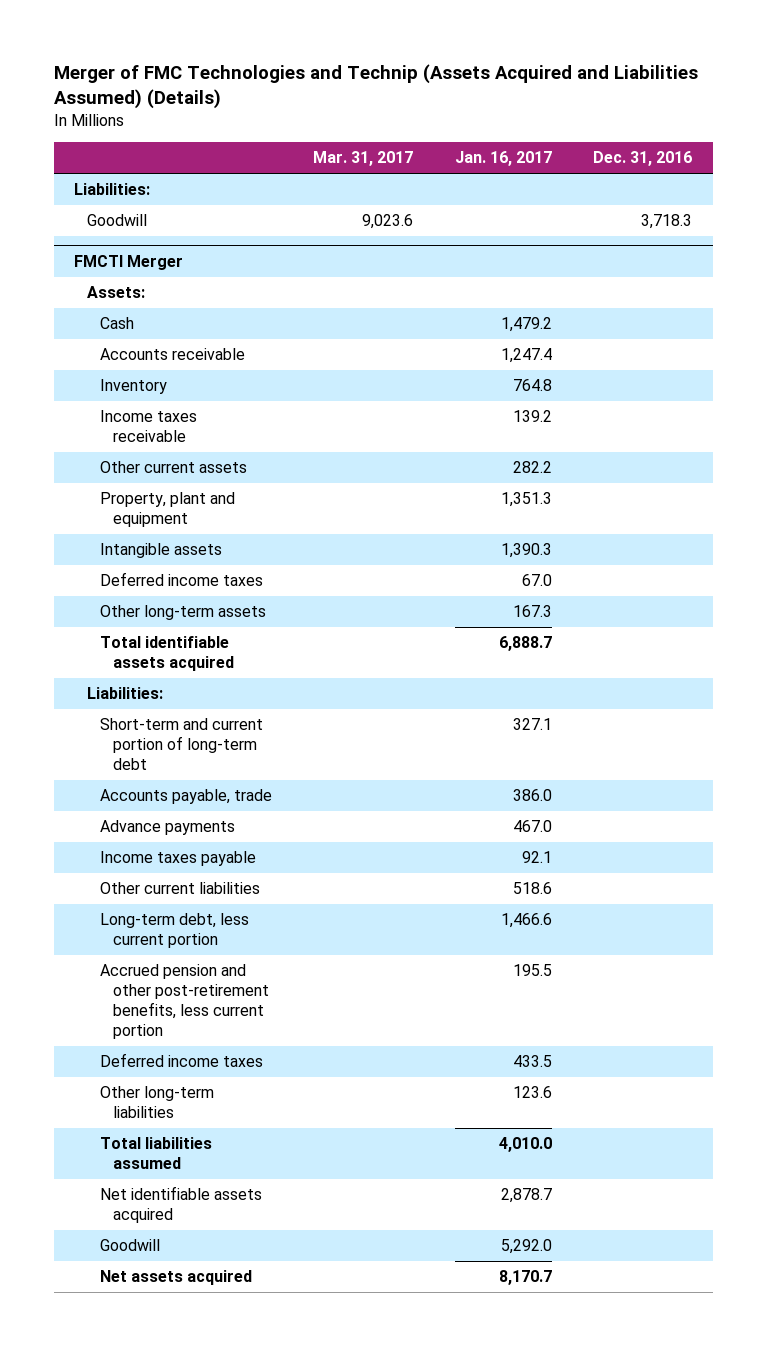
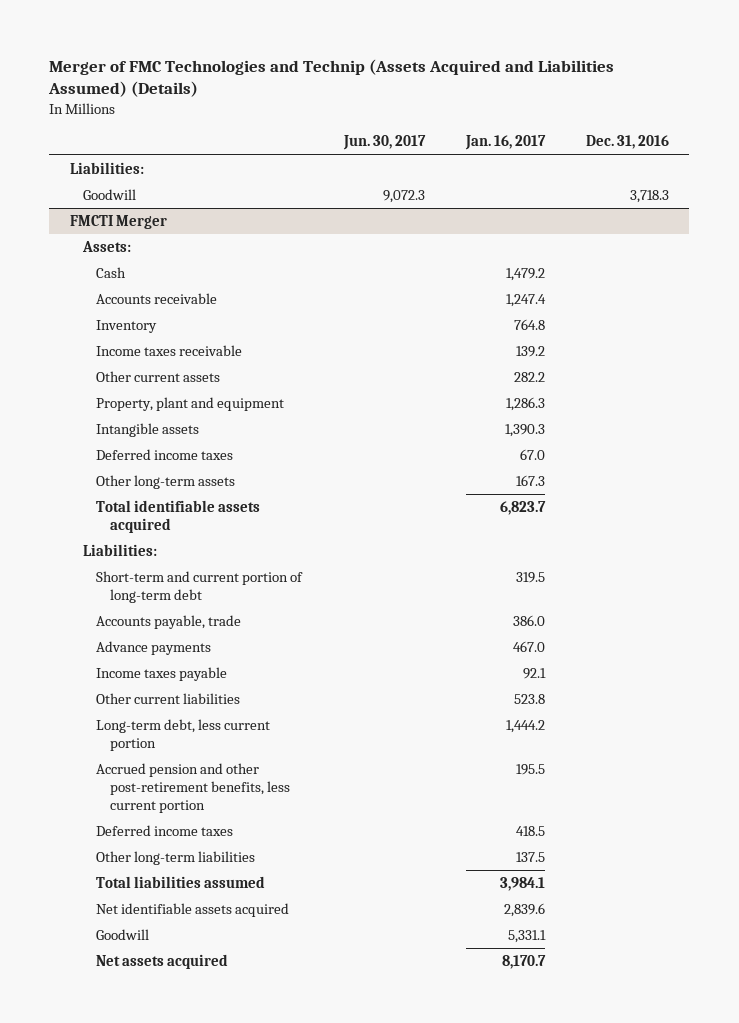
[313,151,414,167] Mar. 31, 2017 -> none
none -> [342,135,426,151] Jun. 30, 2017
[500,492,552,508] 1,351.3 -> [505,397,545,412] 1,286.3
[498,636,552,652] 6,888.7 -> [499,501,546,516] 6,823.7
[512,718,552,731] 327.1 -> [515,572,545,584] 319.5
[512,882,552,895] 518.6 -> [513,694,545,705] 523.8
[500,913,552,929] 1,466.6 -> [505,720,545,734] 1,444.2
[512,1055,552,1068] 433.5 -> [515,826,545,837] 418.5
[512,1086,552,1099] 123.6 -> [515,852,545,863] 137.5
[498,1137,552,1153] 4,010.0 -> [499,877,545,892] 3,984.1
[500,1188,552,1204] 2,878.7 -> [503,903,545,918] 2,839.6
[500,1239,552,1255] 5,292.0 -> [507,930,546,944] 5,331.1

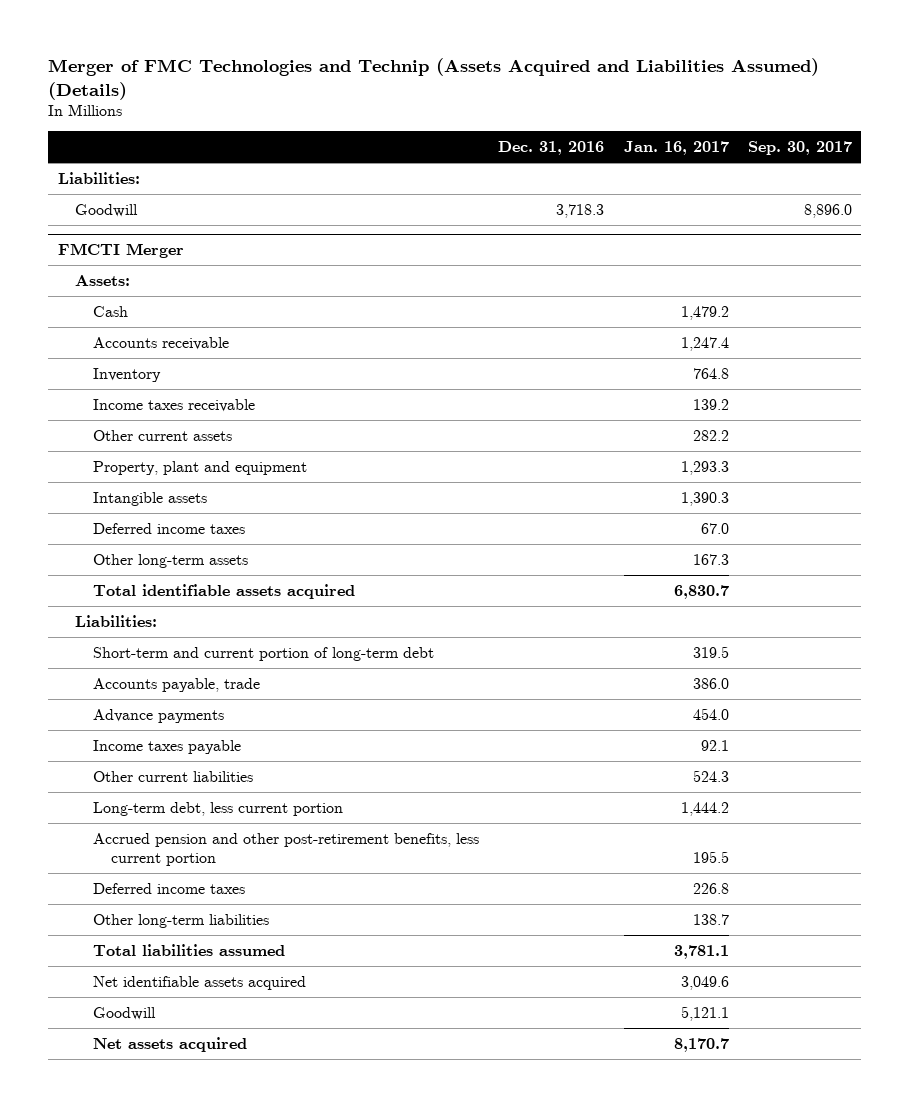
[342,135,426,151] Jun. 30, 2017 -> none
none -> [747,141,852,156] Sep. 30, 2017
[505,397,545,412] 1,286.3 -> [680,460,729,475] 1,293.3
[499,501,546,516] 6,823.7 -> [673,584,729,599] 6,830.7
[512,641,545,653] 467.0 -> [692,707,729,720] 454.0
[513,694,545,705] 523.8 -> [692,769,729,782] 524.3
[515,826,545,837] 418.5 -> [692,882,729,894] 226.8
[515,852,545,863] 137.5 -> [692,913,729,925] 138.7
[499,877,545,892] 3,984.1 -> [673,944,729,959] 3,781.1
[503,903,545,918] 2,839.6 -> [680,975,729,990] 3,049.6
[507,930,546,944] 5,331.1 -> [680,1005,729,1021] 5,121.1

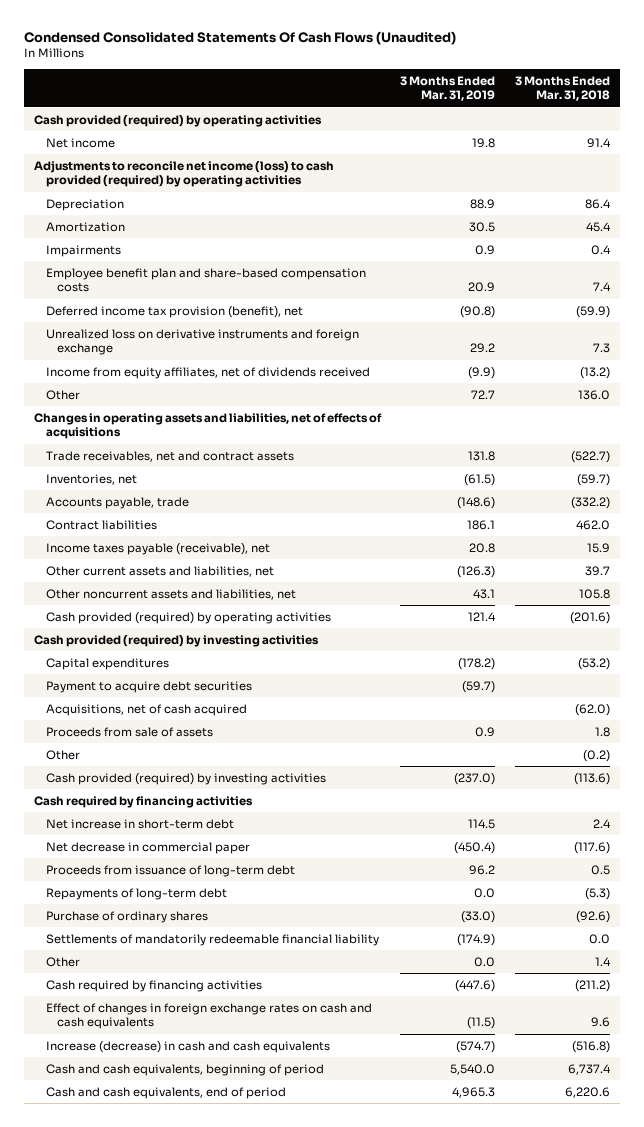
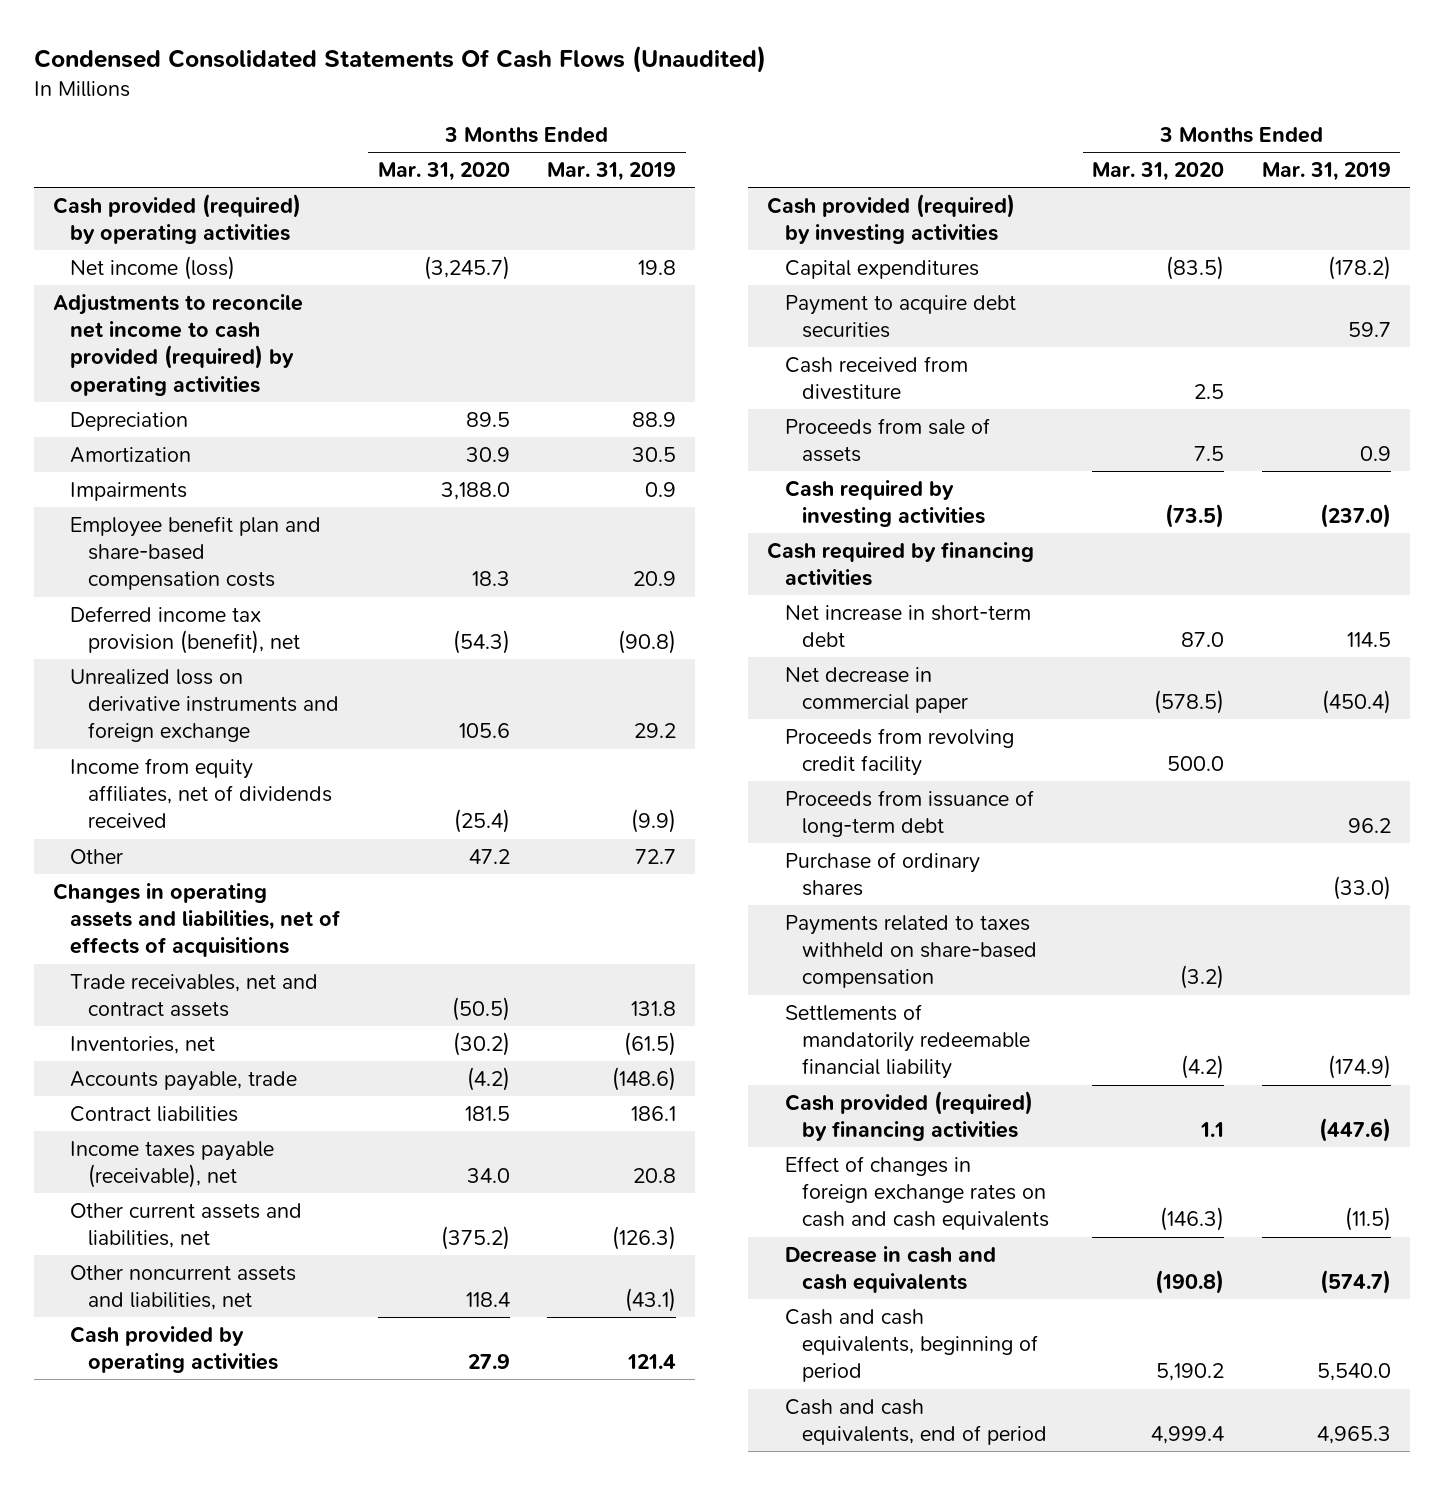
[515,75,611,102] 3 Months Ended Mar. 31, 2018 -> none
none -> [377,161,510,181] Mar. 31, 2020
[45,137,115,148] Net income -> [70,255,236,280] Net income (loss)
[33,160,334,188] Adjustments to reconcile net income (loss) to cash provided (required) by operating activities -> [52,293,303,396] Adjustments to reconcile net income to cash provided (required) by operating activities
[473,588,496,599] 43.1 -> [625,1288,677,1313] (43.1)
[45,611,331,624] Cash provided (required) by operating activities -> [70,1325,278,1374] Cash provided by operating activities
[45,703,247,716] Acquisitions, net of cash acquired -> none
[462,680,496,693] (59.7) -> [1347,322,1391,338] 59.7
none -> [784,355,968,401] Cash received from divestiture
[45,749,80,760] Other -> none
[45,772,326,785] Cash provided (required) by investing activities -> [784,479,985,528] Cash required by investing activities
none -> [784,727,1014,777] Proceeds from revolving credit facility
[45,887,227,900] Repayments of long-term debt -> none
none -> [784,914,1037,989] Payments related to taxes withheld on share-based compensation
[45,956,80,967] Other -> none
[45,979,262,992] Cash required by financing activities -> [784,1090,1033,1142] Cash provided (required) by financing activities
[45,1040,330,1053] Increase (decrease) in cash and cash equivalents -> [784,1245,996,1294] Decrease in cash and cash equivalents

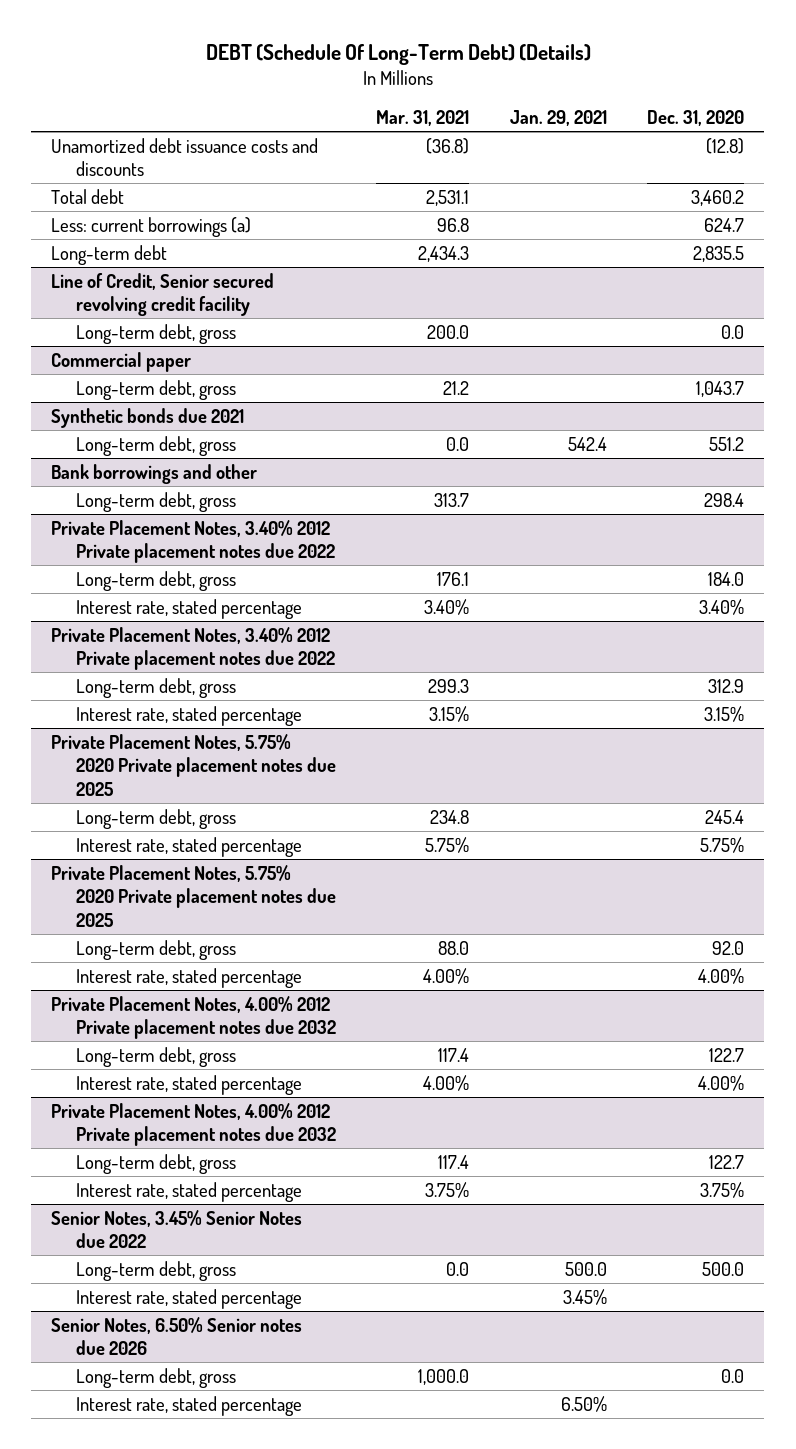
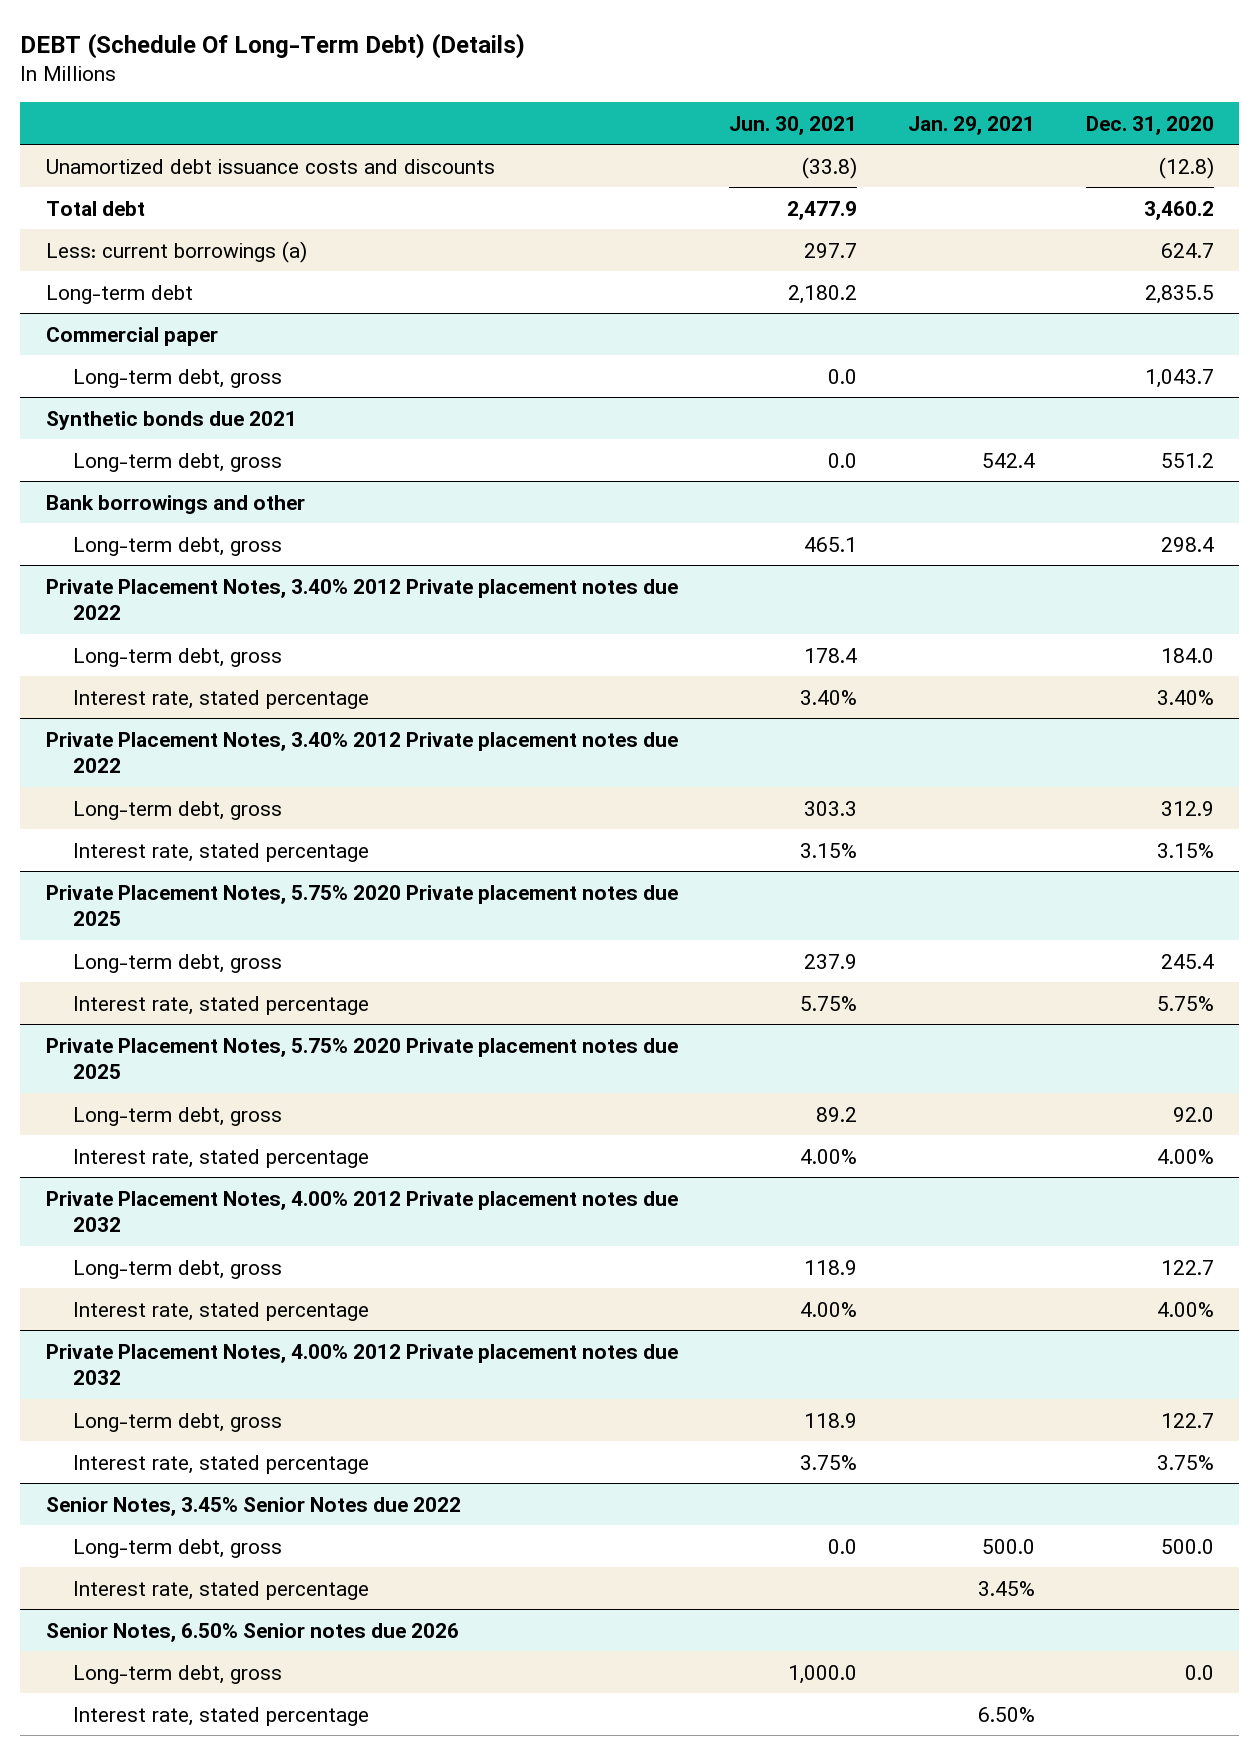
[376,110,470,127] Mar. 31, 2021 -> none
none -> [728,115,857,135] Jun. 30, 2021
[51,272,275,317] Line of Credit, Senior secured revolving credit facility -> none
[76,323,237,344] Long-term debt, gross -> none

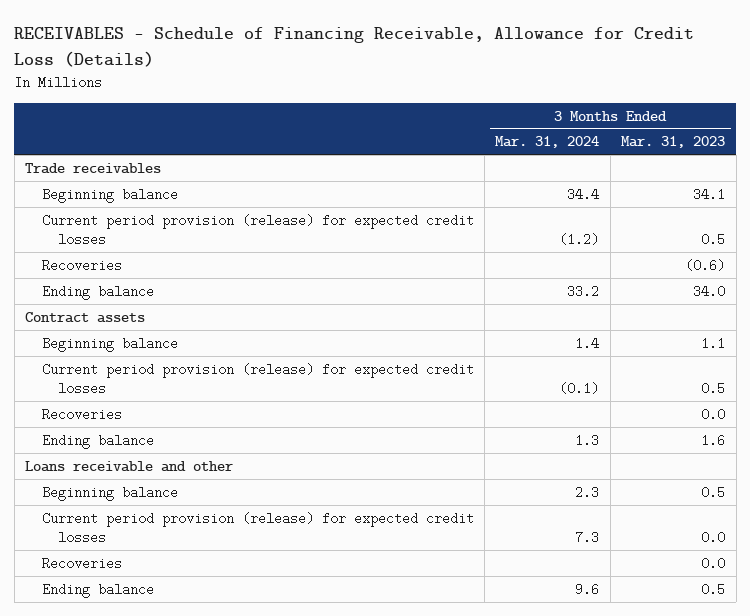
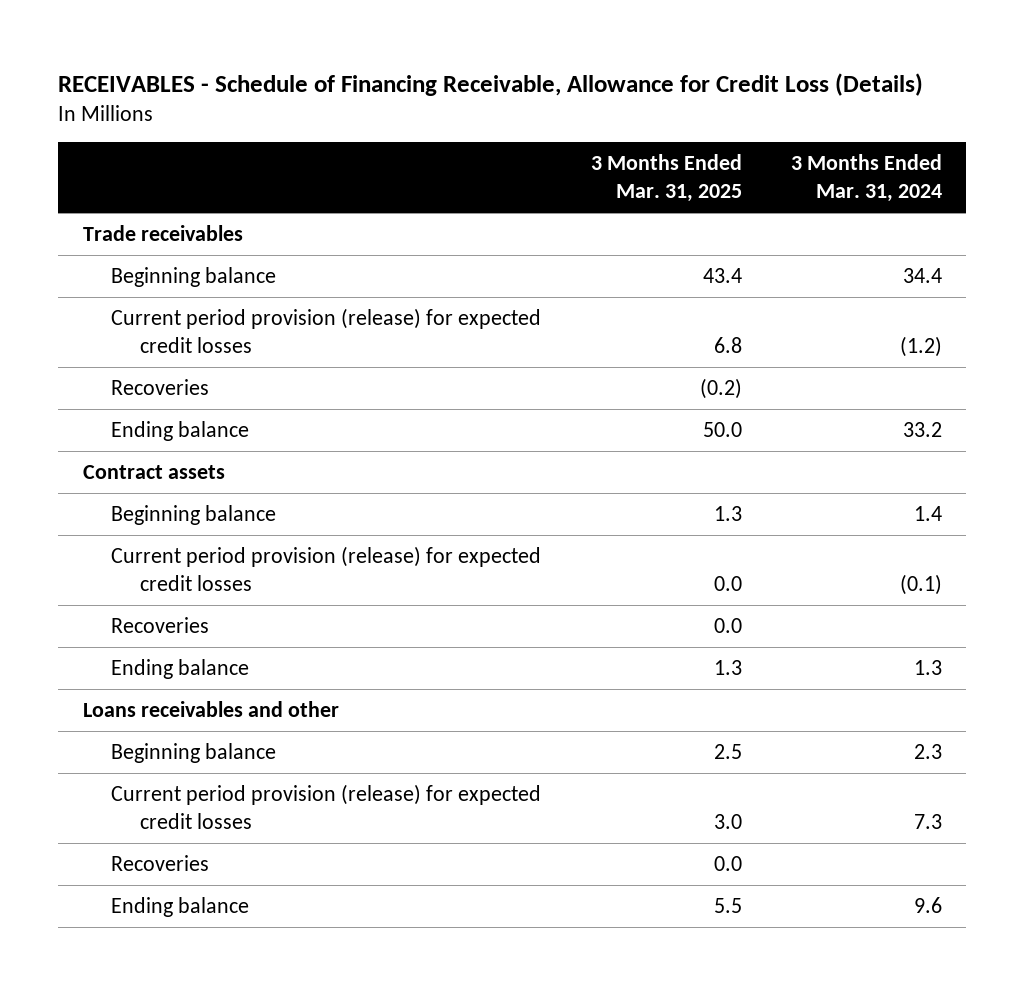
[621,136,726,149] Mar. 31, 2023 -> none
none -> [590,154,742,203] 3 Months Ended Mar. 31, 2025
[25,460,234,472] Loans receivable and other -> [83,701,340,718] Loans receivables and other

